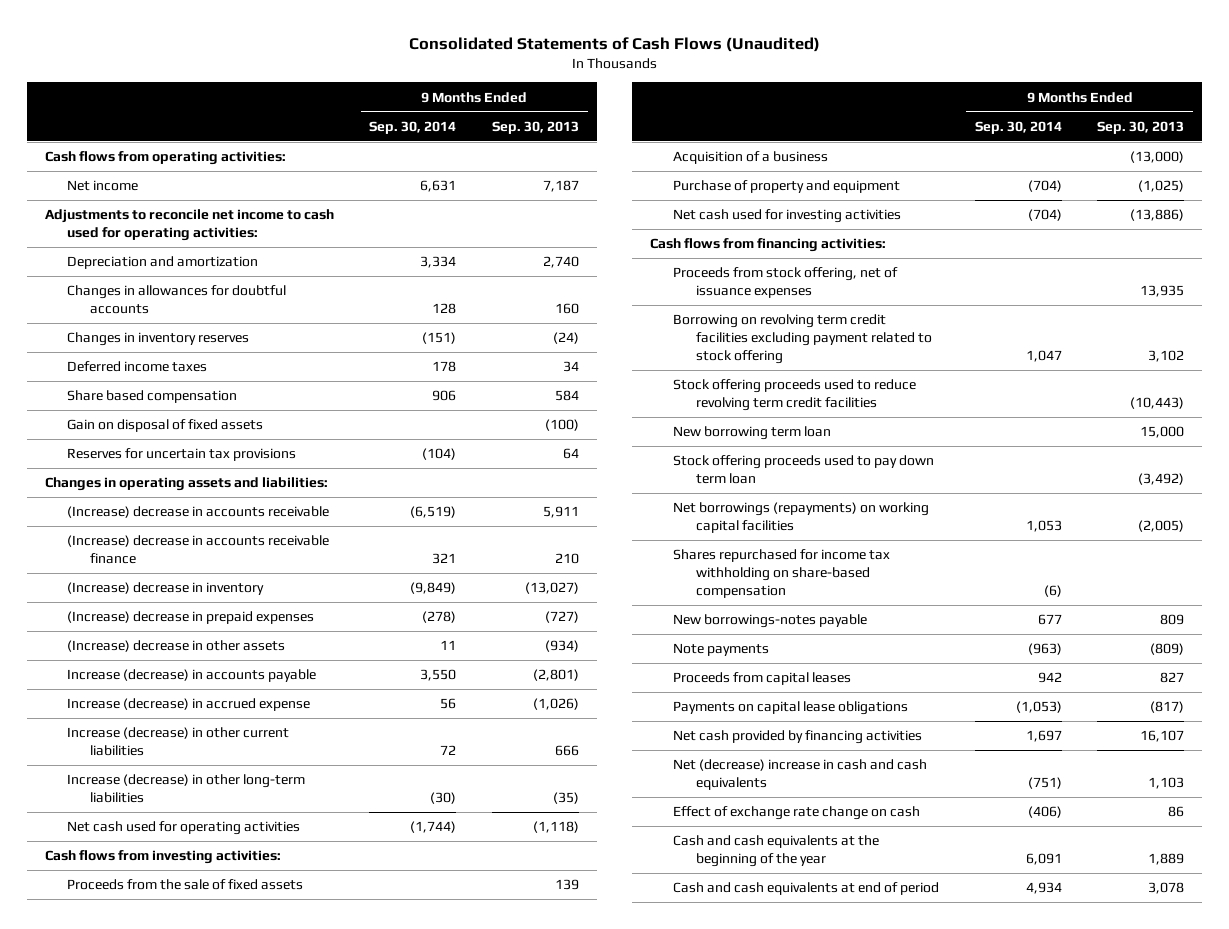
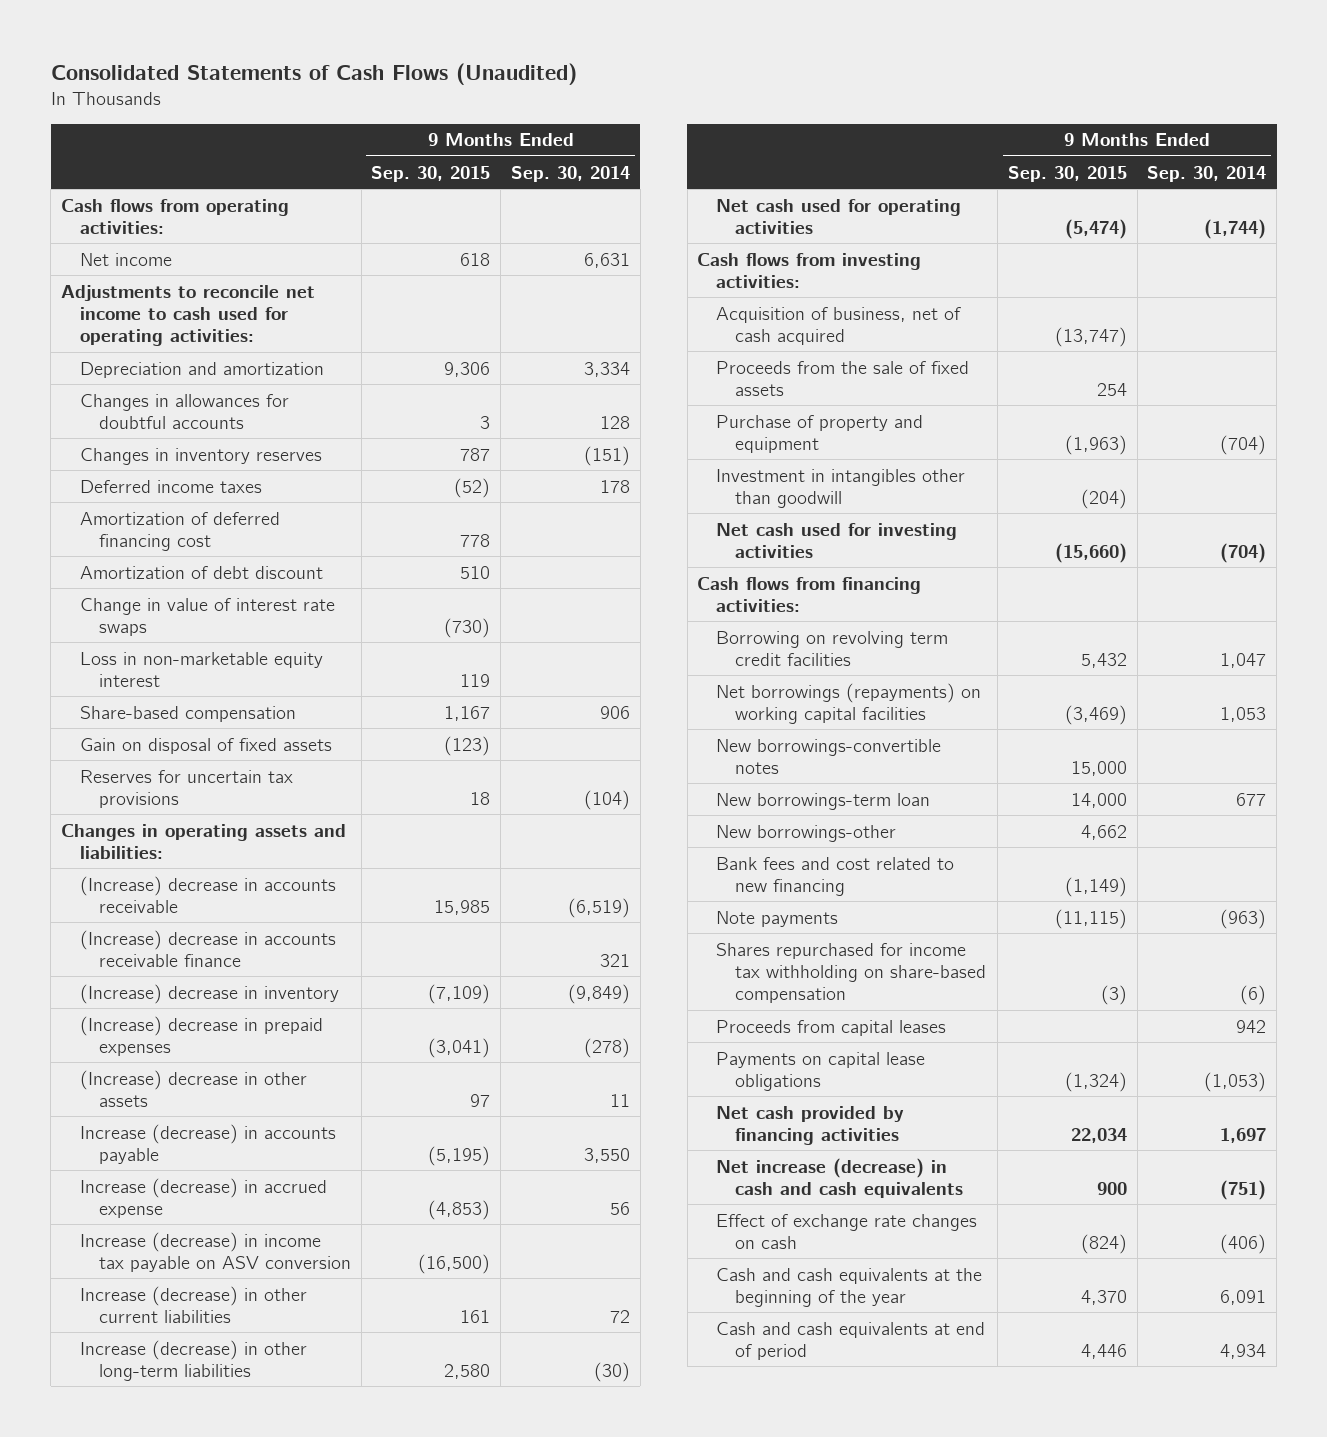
[492,120,580,134] Sep. 30, 2013 -> none
none -> [371,165,491,182] Sep. 30, 2015
none -> [79,511,280,551] Amortization of deferred financing cost
none -> [79,565,323,579] Amortization of debt discount
none -> [79,597,335,636] Change in value of interest rate swaps
none -> [79,651,323,687] Loss in non-marketable equity interest
[67,390,238,404] Share based compensation -> [79,705,296,722] Share-based compensation
none -> [79,1231,351,1272] Increase (decrease) in income tax payable on ASV conversion
none -> [716,306,962,345] Acquisition of business, net of cash acquired
[672,151,828,165] Acquisition of a business -> none
none -> [716,468,966,508] Investment in intangibles other than goodwill
[672,267,898,299] Proceeds from stock offering, net of issuance expenses -> none
[672,379,916,412] Stock offering proceeds used to reduce revolving term credit facilities -> none
[672,426,831,441] New borrowing term loan -> none
[672,455,934,485] Stock offering proceeds used to pay down term loan -> none
[672,314,932,365] Borrowing on revolving term credit facilities excluding payment related to stock offering -> [716,630,949,666] Borrowing on revolving term credit facilities
none -> [716,738,942,774] New borrowings-convertible notes
[672,614,867,629] New borrowings-notes payable -> [716,792,931,810] New borrowings-term loan
none -> [716,824,897,842] New borrowings-other
none -> [716,856,955,896] Bank fees and cost related to new financing
[672,549,890,599] Shares repurchased for income tax withholding on share-based compensation -> [716,942,987,1003] Shares repurchased for income tax withholding on share-based compensation
[672,759,927,791] Net (decrease) increase in cash and cash equivalents -> [716,1157,964,1198] Net increase (decrease) in cash and cash equivalents
[672,806,920,821] Effect of exchange rate change on cash -> [716,1213,978,1249] Effect of exchange rate changes on cash

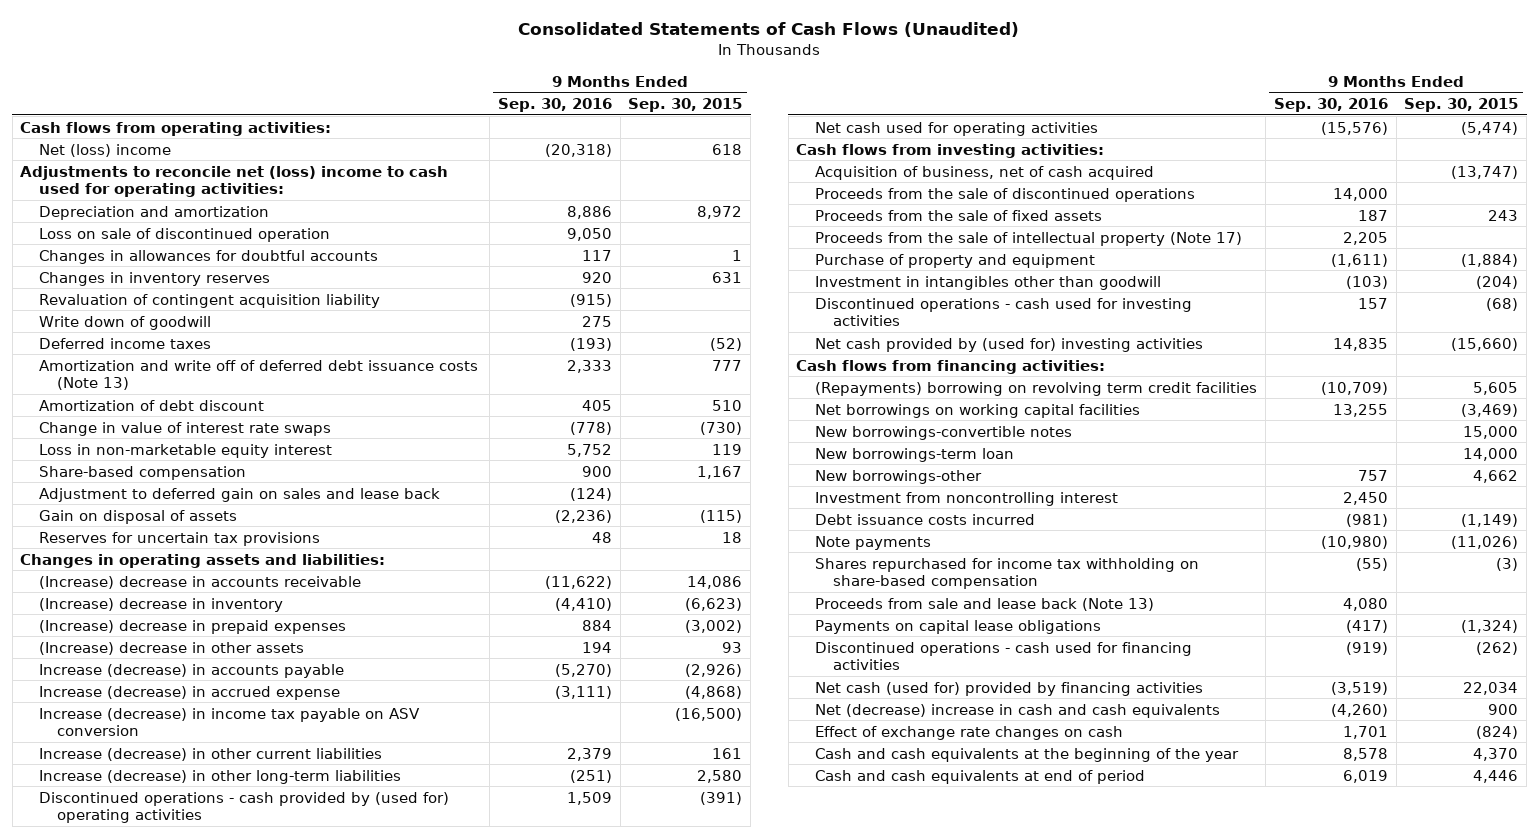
[510,165,630,182] Sep. 30, 2014 -> none
none -> [497,98,612,113] Sep. 30, 2016
[79,252,172,266] Net income -> [38,143,171,157] Net (loss) income
[61,284,316,346] Adjustments to reconcile net income to cash used for operating activities: -> [20,165,449,198] Adjustments to reconcile net (loss) income to cash used for operating activities:
[444,361,491,377] 9,306 -> [697,205,743,219] 8,972
none -> [38,227,330,242] Loss on sale of discontinued operation
[480,415,491,429] 3 -> [732,249,743,261] 1
[460,447,491,461] 787 -> [712,271,743,283] 631
none -> [38,293,380,308] Revaluation of contingent acquisition liability
none -> [38,315,211,330] Write down of goodwill
[79,511,280,551] Amortization of deferred financing cost -> [38,359,478,391] Amortization and write off of deferred debt issuance costs (Note 13)
[460,533,491,547] 778 -> [712,359,743,371] 777
none -> [38,487,440,502] Adjustment to deferred gain on sales and lease back
[79,737,332,754] Gain on disposal of fixed assets -> [38,509,237,524] Gain on disposal of assets
[444,735,491,756] (123) -> [700,509,743,523] (115)
[79,929,336,967] (Increase) decrease in accounts receivable finance -> none
[434,899,491,915] 15,985 -> [687,575,743,589] 14,086
[428,983,491,1004] (7,109) -> [685,597,743,611] (6,623)
[428,1037,491,1058] (3,041) -> [685,619,743,633] (3,002)
[470,1093,491,1107] 97 -> [722,641,743,653] 93
[428,1145,491,1166] (5,195) -> [685,663,743,677] (2,926)
[428,1199,491,1220] (4,853) -> [685,685,743,699] (4,868)
none -> [38,791,449,824] Discontinued operations - cash provided by (used for) operating activities
none -> [814,187,1195,202] Proceeds from the sale of discontinued operations
[1096,382,1127,396] 254 -> [1488,209,1519,221] 243
none -> [814,231,1242,246] Proceeds from the sale of intellectual property (Note 17)
[1064,434,1127,455] (1,963) -> [1461,253,1519,267] (1,884)
none -> [814,297,1192,327] Discontinued operations - cash used for investing activities
[716,522,958,558] Net cash used for investing activities -> [814,337,1203,352] Net cash provided by (used for) investing activities
[716,630,949,666] Borrowing on revolving term credit facilities -> [814,381,1257,396] (Repayments) borrowing on revolving term credit facilities
[1080,652,1127,668] 5,432 -> [1473,381,1519,395] 5,605
[716,682,982,724] Net borrowings (repayments) on working capital facilities -> [814,403,1140,418] Net borrowings on working capital facilities
none -> [814,491,1118,506] Investment from noncontrolling interest
[716,856,955,896] Bank fees and cost related to new financing -> [814,513,1035,525] Debt issuance costs incurred
[1054,908,1127,929] (11,115) -> [1451,535,1519,549] (11,026)
[716,1019,947,1036] Proceeds from capital leases -> none
none -> [814,597,1154,611] Proceeds from sale and lease back (Note 13)
none -> [814,641,1192,671] Discontinued operations - cash used for financing activities
[716,1105,905,1145] Net cash provided by financing activities -> [814,681,1203,696] Net cash (used for) provided by financing activities
[716,1157,964,1198] Net increase (decrease) in cash and cash equivalents -> [814,703,1220,718] Net (decrease) increase in cash and cash equivalents

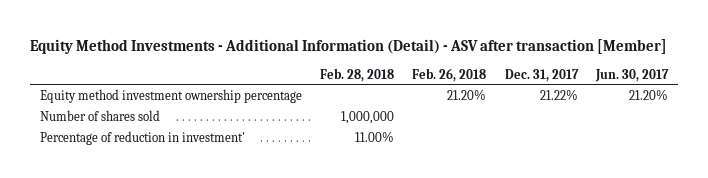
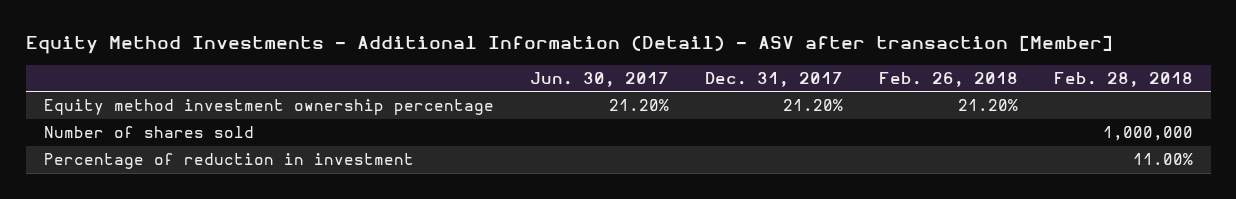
[539,88,578,100] 21.22% -> [782,99,843,112] 21.20%
[39,130,245,145] Percentage of reduction in investment' -> [43,153,414,170] Percentage of reduction in investment

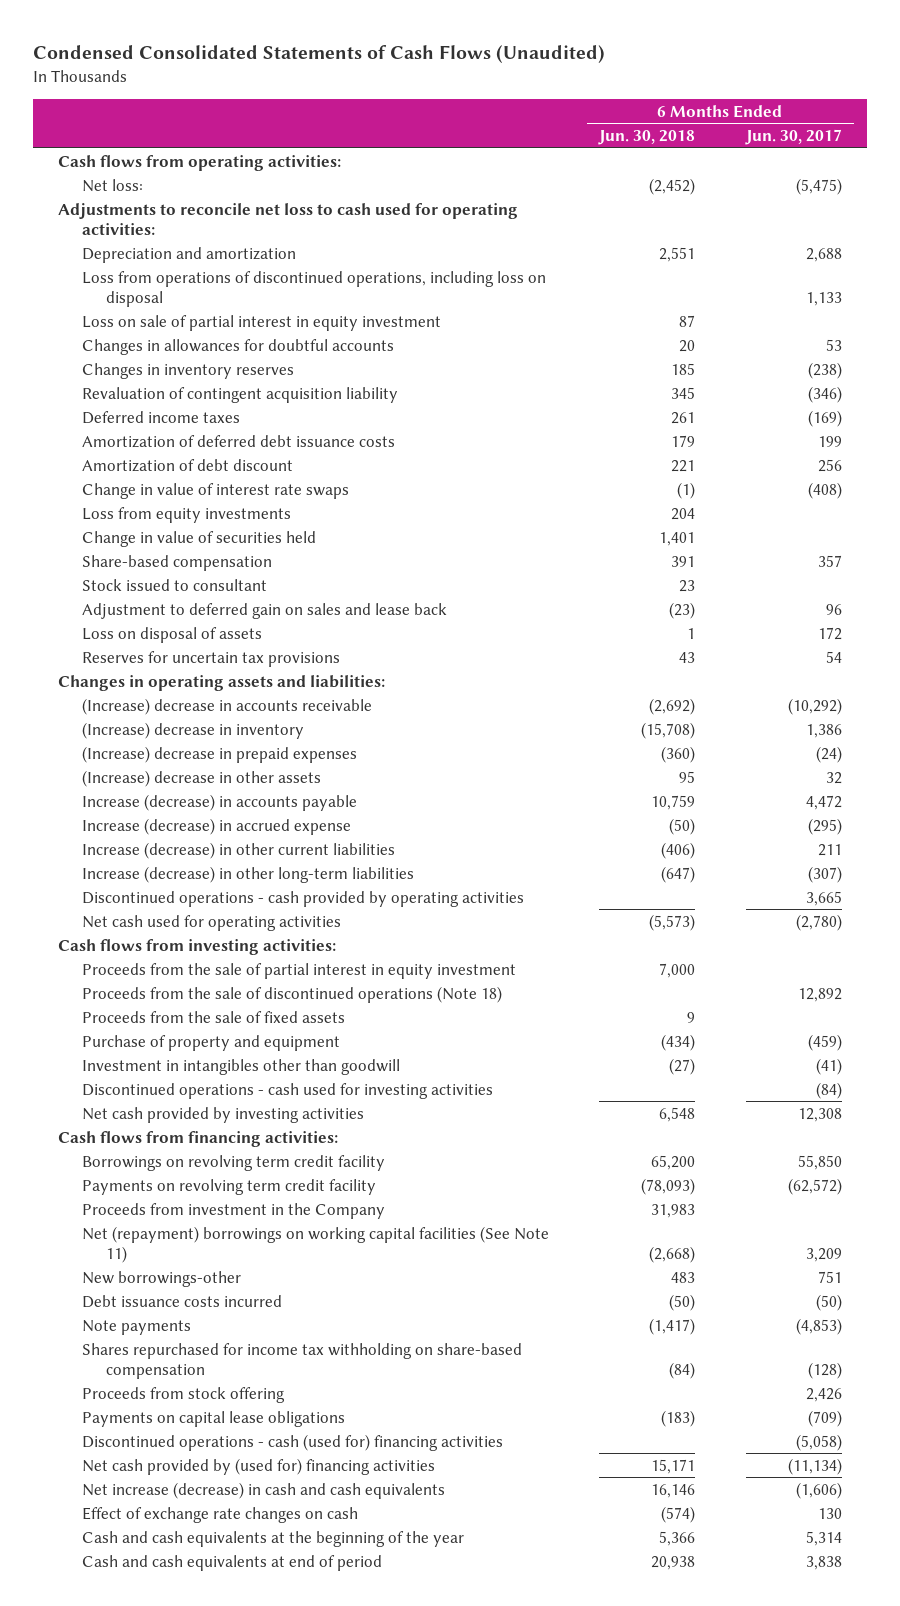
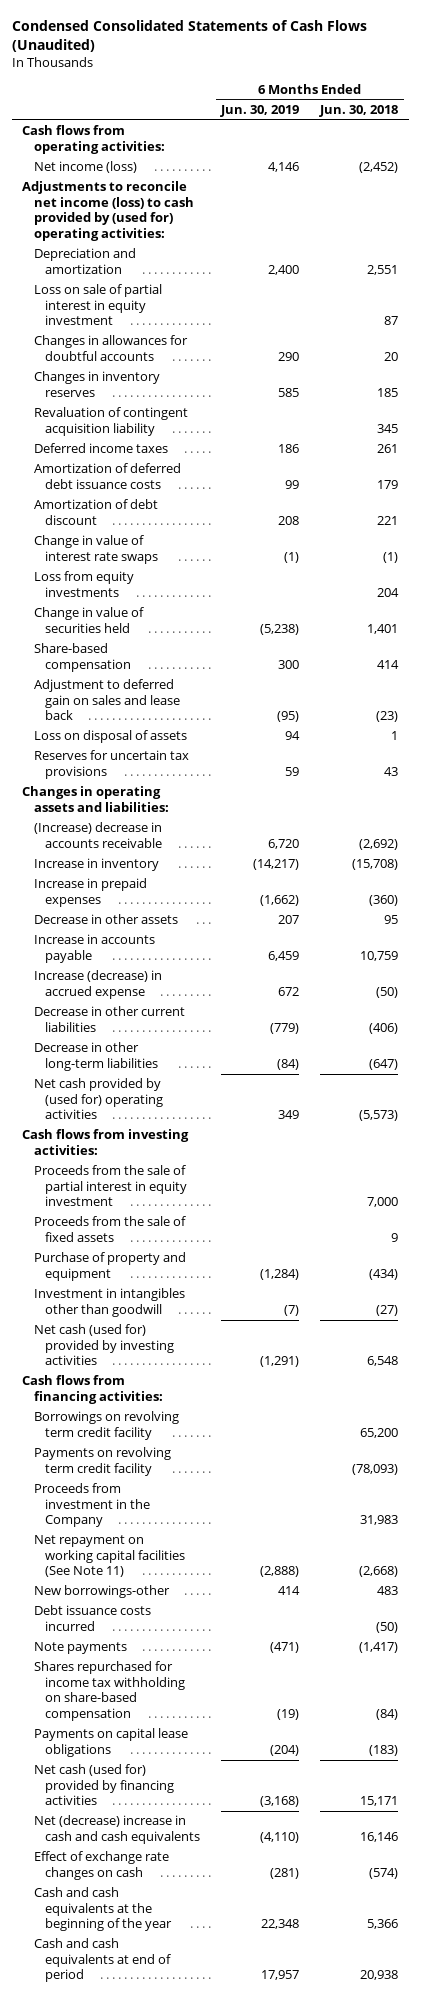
[744,129,842,146] Jun. 30, 2017 -> none
none -> [220,104,300,117] Jun. 30, 2019
[82,178,144,192] Net loss: -> [33,161,137,174] Net income (loss)
[57,202,518,235] Adjustments to reconcile net loss to cash used for operating activities: -> [22,181,194,241] Adjustments to reconcile net income (loss) to cash provided by (used for) operating activities:
[82,270,547,307] Loss from operations of discontinued operations, including loss on disposal -> none
[82,578,268,591] Stock issued to consultant -> none
[671,555,696,567] 391 -> [377,659,400,669] 414
[82,721,305,739] (Increase) decrease in inventory -> [33,858,159,872] Increase in inventory
[82,745,358,763] (Increase) decrease in prepaid expenses -> [33,878,147,907] Increase in prepaid expenses
[82,769,322,787] (Increase) decrease in other assets -> [33,914,178,925] Decrease in other assets
[82,793,358,811] Increase (decrease) in accounts payable -> [33,934,155,963] Increase in accounts payable
[82,890,525,907] Discontinued operations - cash provided by operating activities -> none
[82,841,396,859] Increase (decrease) in other current liabilities -> [33,1006,185,1032] Decrease in other current liabilities
[82,865,415,883] Increase (decrease) in other long-term liabilities -> [33,1042,159,1071] Decrease in other long-term liabilities
[82,914,342,931] Net cash used for operating activities -> [33,1078,164,1120] Net cash provided by (used for) operating activities
[82,985,503,1003] Proceeds from the sale of discontinued operations (Note 18) -> none
[82,1082,494,1099] Discontinued operations - cash used for investing activities -> none
[82,1106,365,1123] Net cash provided by investing activities -> [33,1324,175,1366] Net cash (used for) provided by investing activities
[82,1225,550,1263] Net (repayment) borrowings on working capital facilities (See Note 11) -> [33,1535,186,1578] Net repayment on working capital facilities (See Note 11)
[82,1386,286,1403] Proceeds from stock offering -> none
[82,1433,504,1451] Discontinued operations - cash (used for) financing activities -> none
[82,1457,436,1475] Net cash provided by (used for) financing activities -> [33,1764,175,1806] Net cash (used for) provided by financing activities
[82,1481,446,1499] Net increase (decrease) in cash and cash equivalents -> [33,1815,201,1844] Net (decrease) increase in cash and cash equivalents

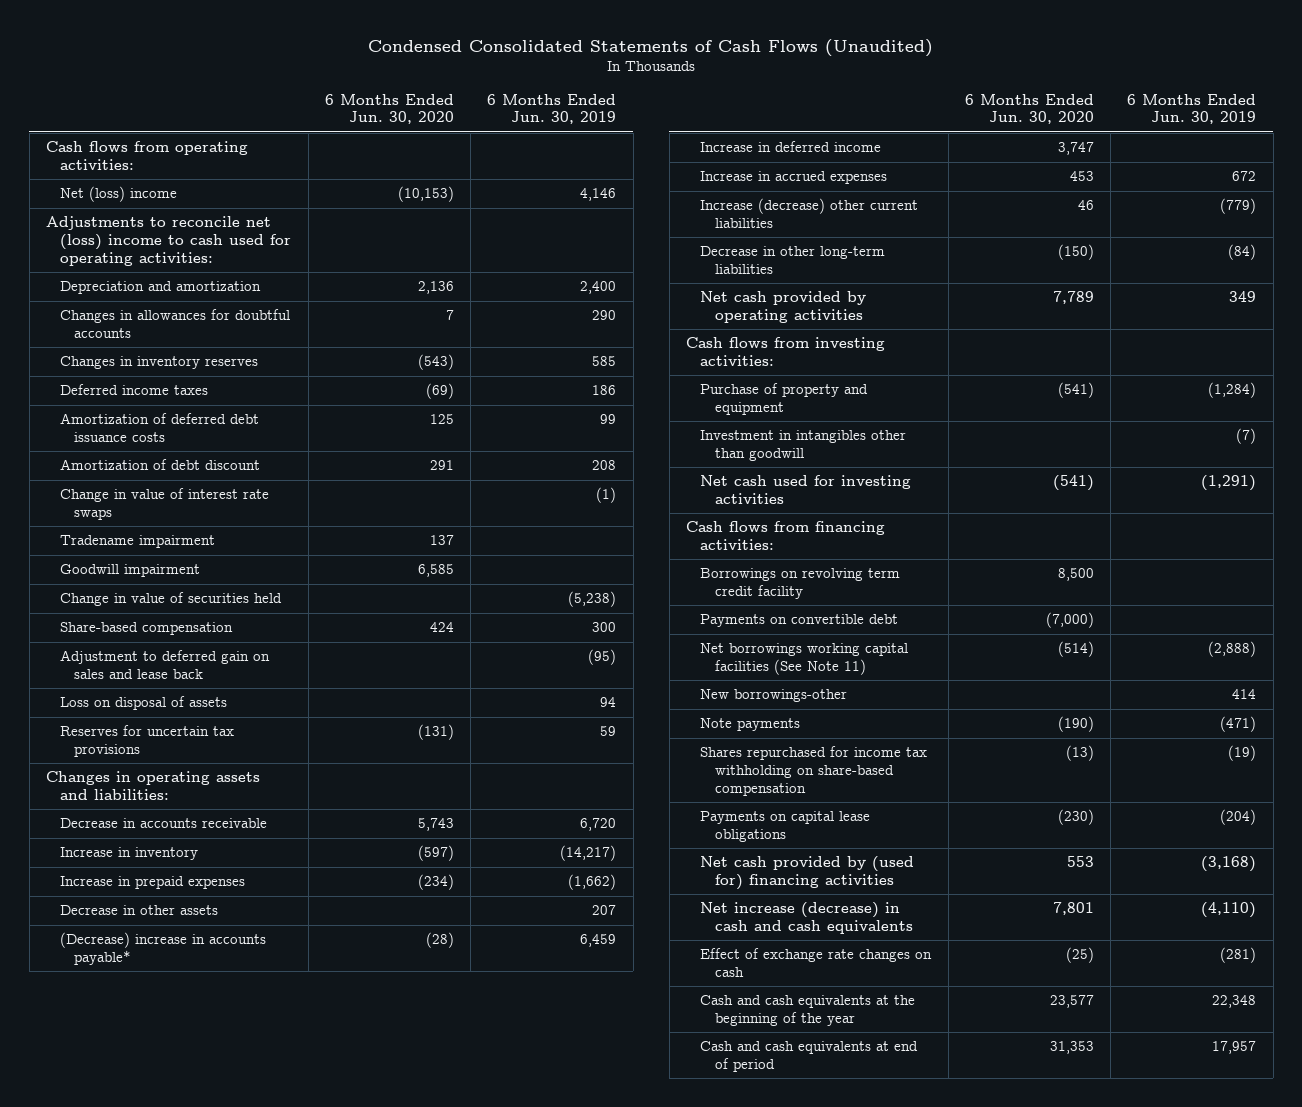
[319,104,399,117] Jun. 30, 2018 -> none
none -> [324,93,454,125] 6 Months Ended Jun. 30, 2020
[33,161,137,174] Net income (loss) -> [60,186,178,203] Net (loss) income
[22,181,194,241] Adjustments to reconcile net income (loss) to cash provided by (used for) operating activities: -> [45,216,292,267] Adjustments to reconcile net (loss) income to cash used for operating activities:
[33,284,162,326] Loss on sale of partial interest in equity investment -> none
[33,407,188,436] Revaluation of contingent acquisition liability -> none
[33,571,134,597] Loss from equity investments -> none
none -> [60,535,216,549] Tradename impairment
none -> [60,564,201,578] Goodwill impairment
[33,822,163,848] (Increase) decrease in accounts receivable -> [60,818,268,829] Decrease in accounts receivable
[33,934,155,963] Increase in accounts payable -> [60,932,267,966] (Decrease) increase in accounts payable*
none -> [700,141,882,153] Increase in deferred income
[33,970,162,999] Increase (decrease) in accrued expense -> [700,171,888,185] Increase in accrued expenses
[33,1006,185,1032] Decrease in other current liabilities -> [700,198,919,229] Increase (decrease) other current liabilities
[33,1078,164,1120] Net cash provided by (used for) operating activities -> [700,291,867,324] Net cash provided by operating activities
[33,1165,188,1207] Proceeds from the sale of partial interest in equity investment -> none
[33,1216,186,1242] Proceeds from the sale of fixed assets -> none
[33,1324,175,1366] Net cash (used for) provided by investing activities -> [700,475,912,505] Net cash used for investing activities
[33,1447,171,1476] Payments on revolving term credit facility -> none
[33,1483,151,1528] Proceeds from investment in the Company -> none
none -> [700,614,899,628] Payments on convertible debt
[33,1535,186,1578] Net repayment on working capital facilities (See Note 11) -> [700,643,909,676] Net borrowings working capital facilities (See Note 11)
[33,1605,151,1631] Debt issuance costs incurred -> none
[33,1764,175,1806] Net cash (used for) provided by financing activities -> [700,856,915,891] Net cash provided by (used for) financing activities
[33,1815,201,1844] Net (decrease) increase in cash and cash equivalents -> [700,902,913,935] Net increase (decrease) in cash and cash equivalents

